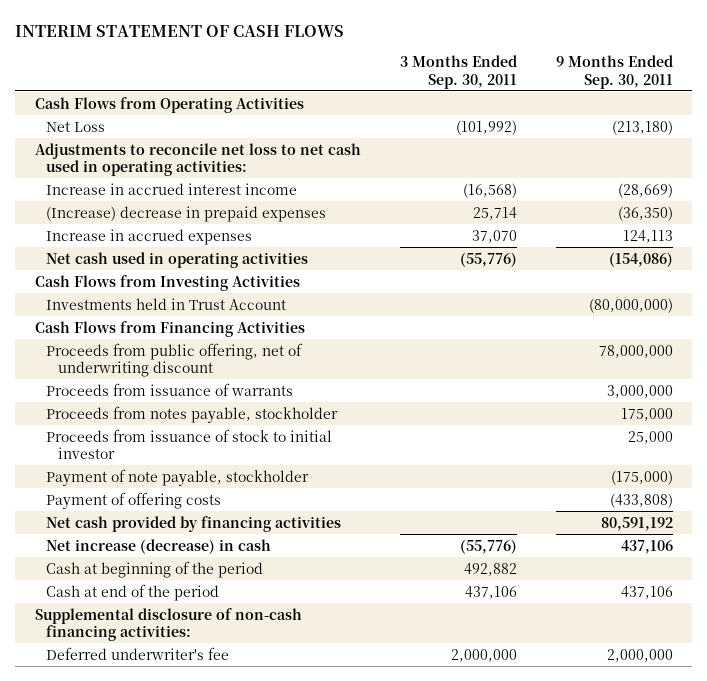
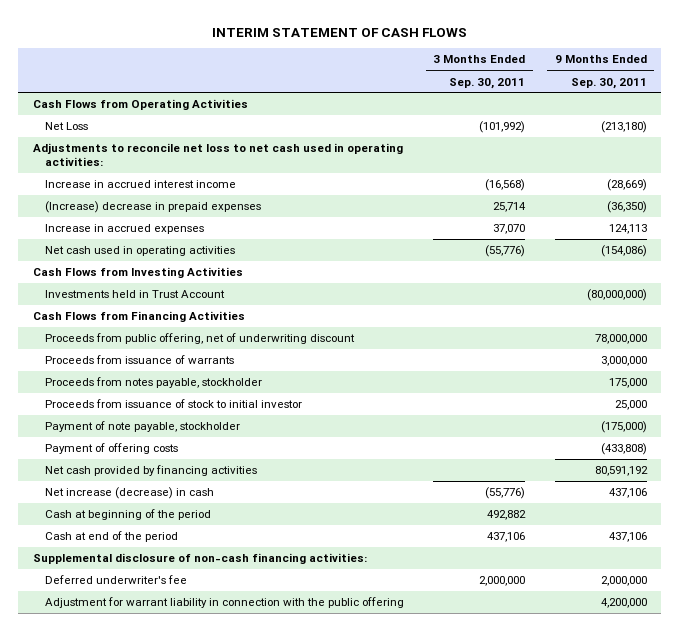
none -> [45,597,405,609] Adjustment for warrant liability in connection with the public offering

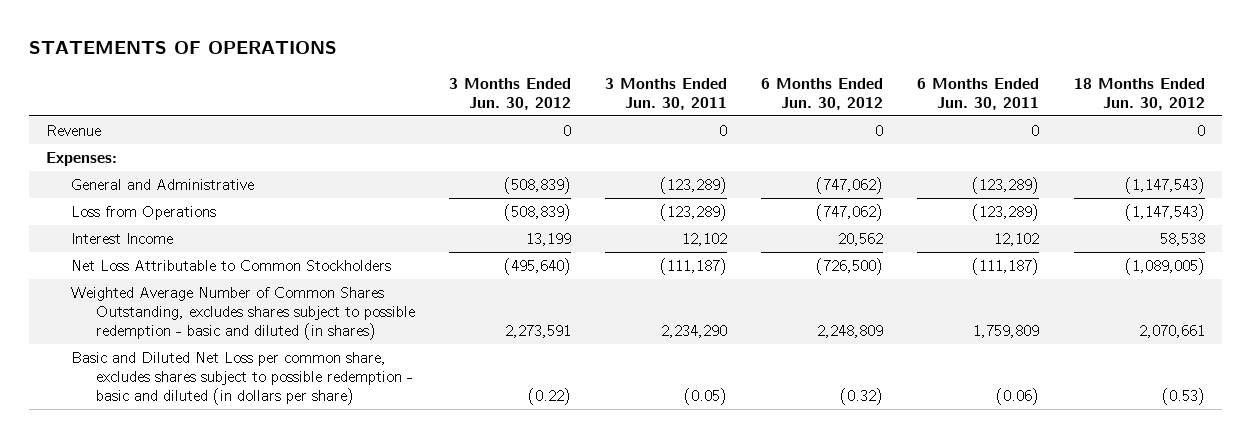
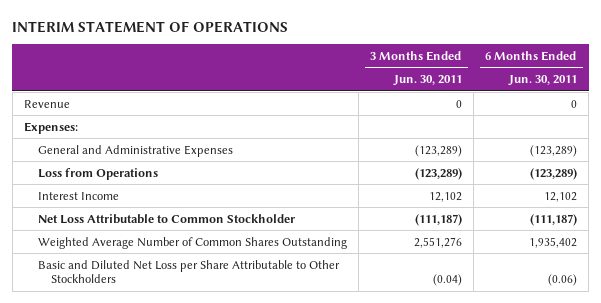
[28,40,337,54] STATEMENTS OF OPERATIONS -> [12,20,289,33] INTERIM STATEMENT OF OPERATIONS
[448,77,571,110] 3 Months Ended Jun. 30, 2012 -> none
[761,77,884,110] 6 Months Ended Jun. 30, 2012 -> none
[1073,77,1205,110] 18 Months Ended Jun. 30, 2012 -> none
[70,179,254,191] General and Administrative -> [37,144,233,157] General and Administrative Expenses
[70,260,391,272] Net Loss Attributable to Common Stockholders -> [37,213,295,224] Net Loss Attributable to Common Stockholder
[70,287,415,341] Weighted Average Number of Common Shares Outstanding, excludes shares subject to possible redemption - basic and diluted (in shares) -> [37,236,347,249] Weighted Average Number of Common Shares Outstanding
[661,325,728,339] 2,234,290 -> [413,236,462,248] 2,551,276
[973,325,1040,339] 1,759,809 -> [528,236,577,248] 1,935,402
[70,352,413,406] Basic and Diluted Net Loss per common share, excludes shares subject to possible redemption - basic and diluted (in dollars per share) -> [37,259,340,284] Basic and Diluted Net Loss per Share Attributable to Other Stockholders
[684,388,728,406] (0.05) -> [432,274,462,287] (0.04)

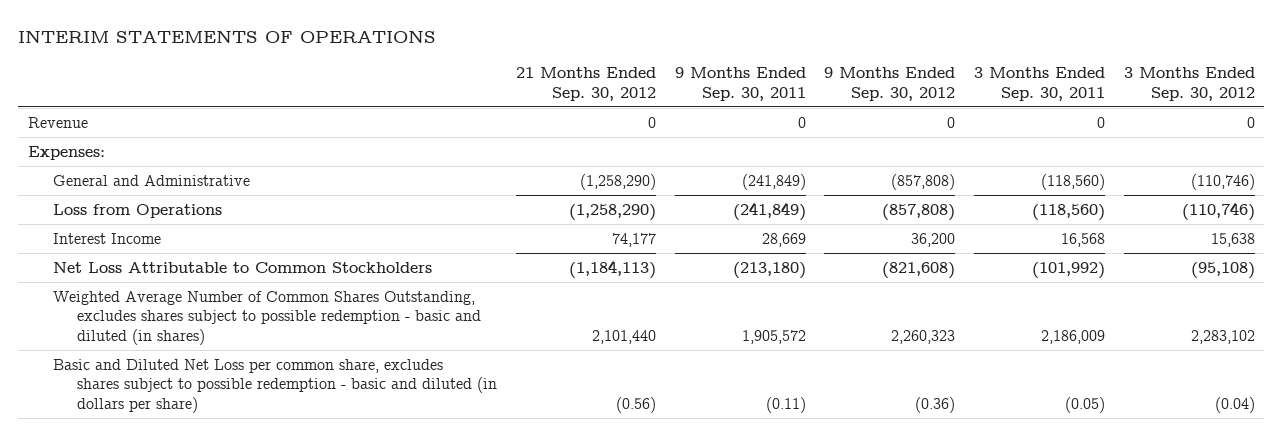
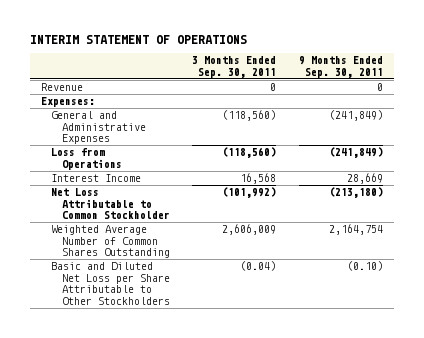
[18,29,437,43] INTERIM STATEMENTS OF OPERATIONS -> [29,34,247,44] INTERIM STATEMENT OF OPERATIONS
[515,67,656,101] 21 Months Ended Sep. 30, 2012 -> none
[824,67,956,101] 9 Months Ended Sep. 30, 2012 -> none
[1123,67,1255,101] 3 Months Ended Sep. 30, 2012 -> none
[52,174,250,186] General and Administrative -> [51,111,146,145] General and Administrative Expenses
[52,261,432,273] Net Loss Attributable to Common Stockholders -> [51,188,170,220] Net Loss Attributable to Common Stockholder
[52,290,482,345] Weighted Average Number of Common Shares Outstanding, excludes shares subject to possible redemption - basic and diluted (in shares) -> [51,225,170,259] Weighted Average Number of Common Shares Outstanding
[741,329,806,344] 1,905,572 -> [329,224,384,236] 2,164,754
[1040,329,1105,344] 2,186,009 -> [222,224,277,236] 2,606,009
[52,358,498,413] Basic and Diluted Net Loss per common share, excludes shares subject to possible redemption - basic and diluted (in dollars per share) -> [51,262,170,305] Basic and Diluted Net Loss per Share Attributable to Other Stockholders
[765,396,806,413] (0.11) -> [347,261,384,272] (0.10)
[1064,396,1105,413] (0.05) -> [240,261,277,272] (0.04)

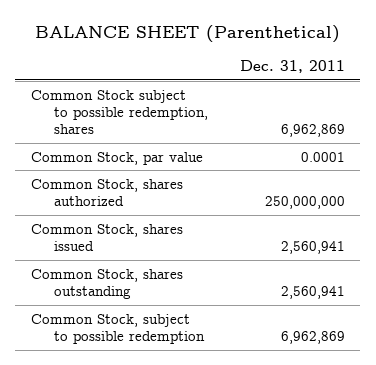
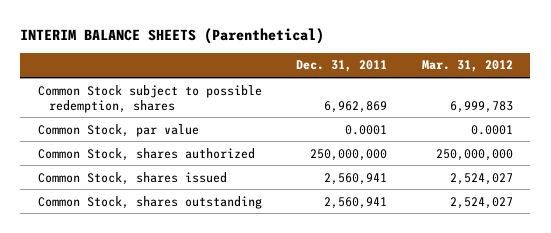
[34,25,340,44] BALANCE SHEET (Parenthetical) -> [20,28,325,45] INTERIM BALANCE SHEETS (Parenthetical)
none -> [421,60,513,73] Mar. 31, 2012
[31,313,206,344] Common Stock, subject to possible redemption -> none

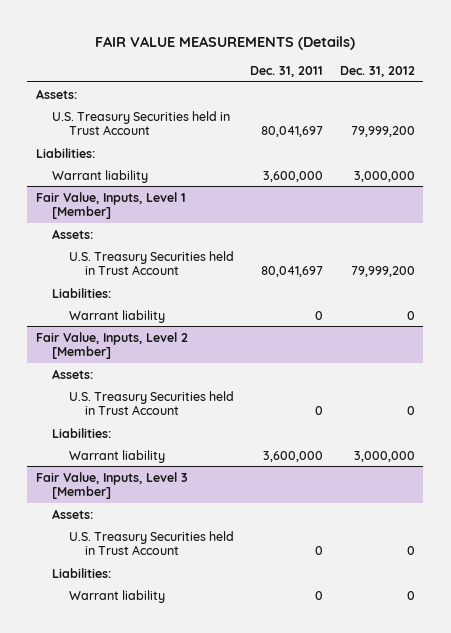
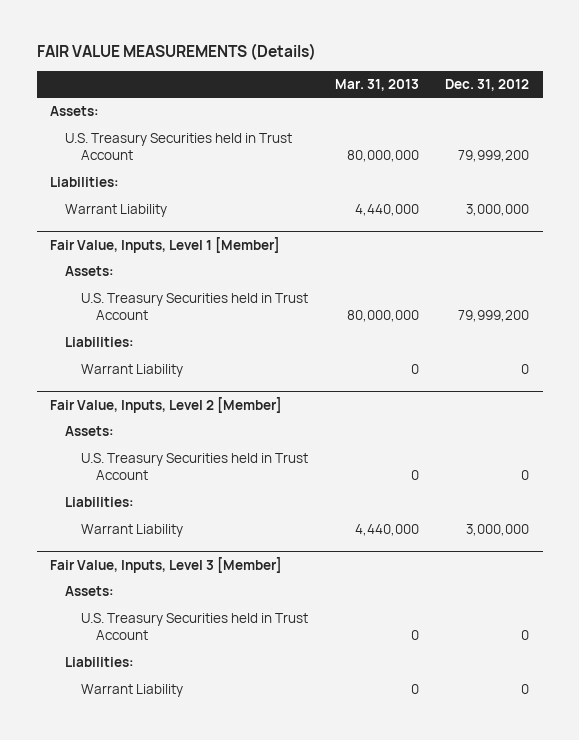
[250,66,324,78] Dec. 31, 2011 -> none
none -> [334,78,419,91] Mar. 31, 2013
[52,169,149,183] Warrant liability -> [65,204,168,218] Warrant Liability
[68,309,165,323] Warrant liability -> [80,364,183,378] Warrant Liability
[68,449,165,463] Warrant liability -> [80,524,183,538] Warrant Liability
[68,589,165,603] Warrant liability -> [80,684,183,698] Warrant Liability

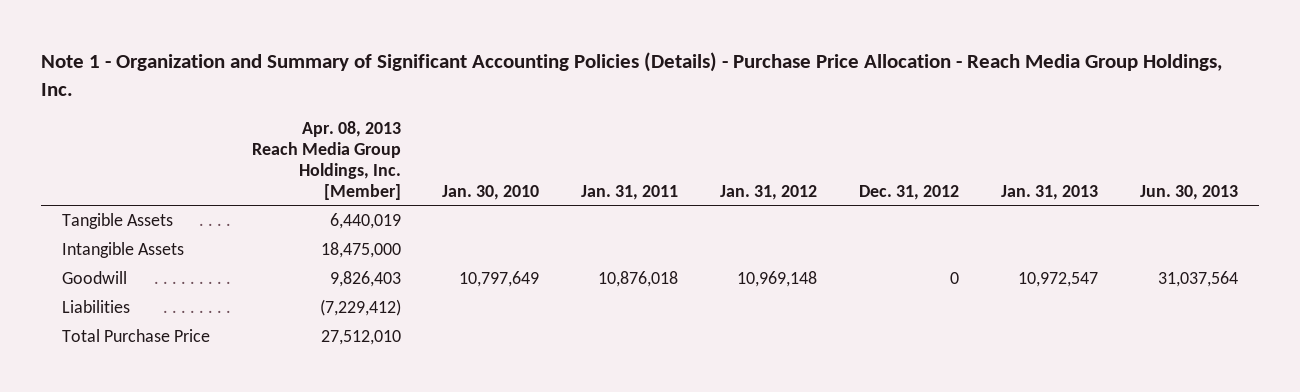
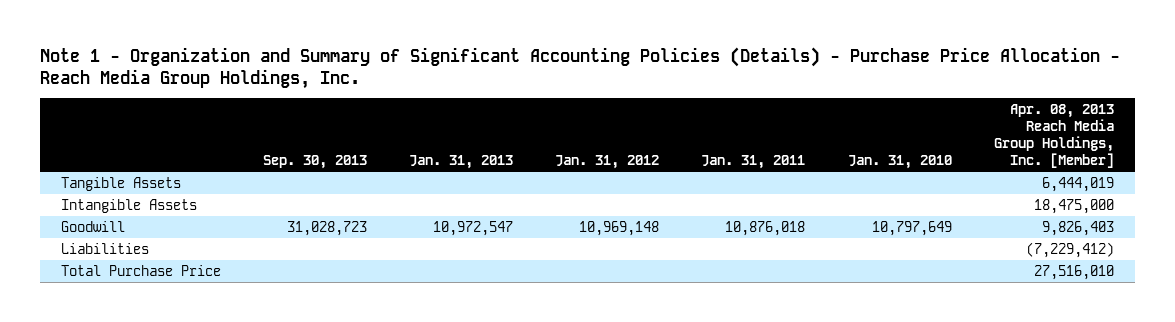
[442,184,540,200] Jan. 30, 2010 -> none
[859,184,960,200] Dec. 31, 2012 -> none
[1139,184,1238,200] Jun. 30, 2013 -> none
none -> [263,155,368,170] Sep. 30, 2013
none -> [847,155,952,170] Jan. 31, 2010
[329,213,401,230] 6,440,019 -> [1041,177,1114,193] 6,444,019
[320,330,401,346] 27,512,010 -> [1033,265,1114,281] 27,516,010

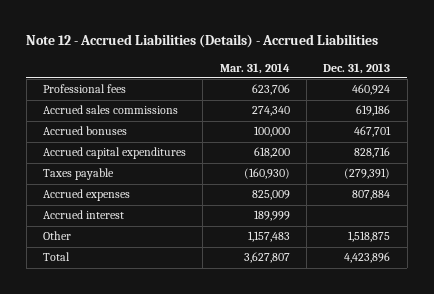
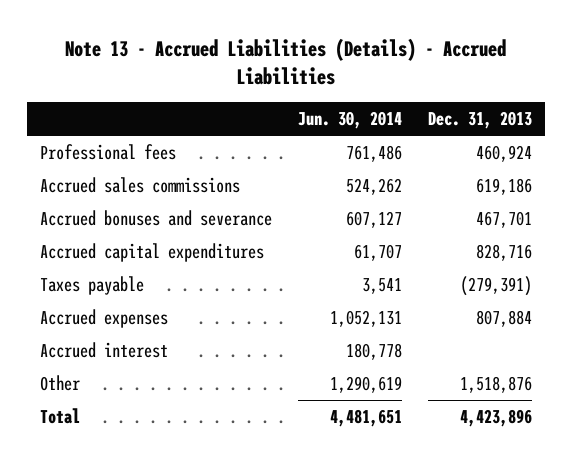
[26,34,379,49] Note 12 - Accrued Liabilities (Details) - Accrued Liabilities -> [64,37,506,86] Note 13 - Accrued Liabilities (Details) - Accrued Liabilities
[219,62,290,74] Mar. 31, 2014 -> none
none -> [297,111,402,130] Jun. 30, 2014
[43,126,128,136] Accrued bonuses -> [40,209,273,226] Accrued bonuses and severance
[348,231,391,243] 1,518,875 -> [459,375,532,393] 1,518,876

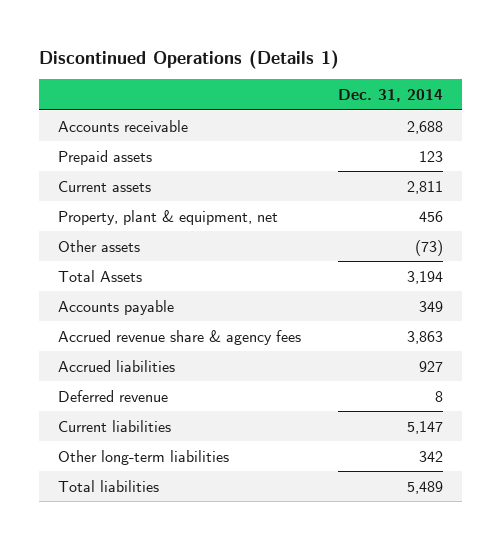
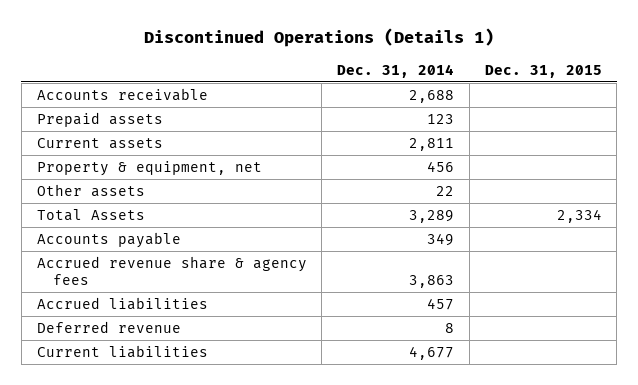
none -> [484,64,602,78] Dec. 31, 2015
[57,209,278,225] Property, plant & equipment, net -> [36,161,262,177] Property & equipment, net
[414,239,443,256] (73) -> [436,186,455,197] 22
[406,270,443,284] 3,194 -> [409,210,455,224] 3,289
[418,360,443,372] 927 -> [427,298,455,311] 457
[57,449,229,465] Other long-term liabilities -> none
[57,479,159,492] Total liabilities -> none
[406,420,443,434] 5,147 -> [409,346,455,361] 4,677

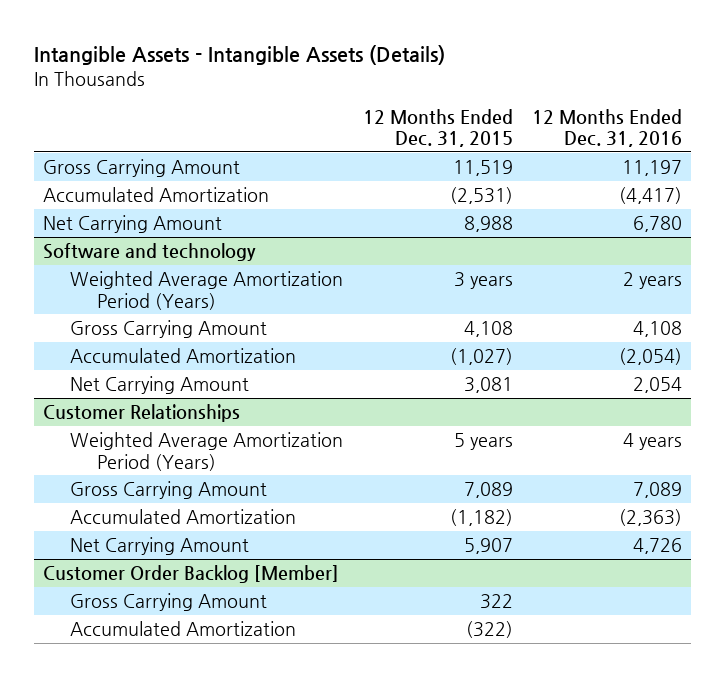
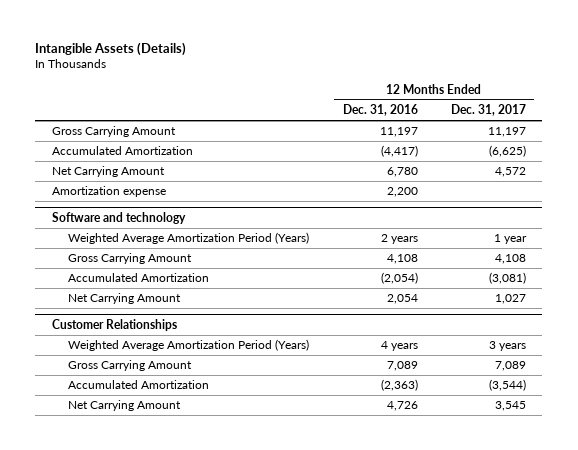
[33,45,445,66] Intangible Assets - Intangible Assets (Details) -> [35,41,187,56] Intangible Assets (Details)
[362,108,513,148] 12 Months Ended Dec. 31, 2015 -> none
none -> [450,104,526,117] Dec. 31, 2017
none -> [51,186,166,198] Amortization expense
[43,565,340,584] Customer Order Backlog [Member] -> none
[70,593,268,612] Gross Carrying Amount -> none
[70,621,297,637] Accumulated Amortization -> none

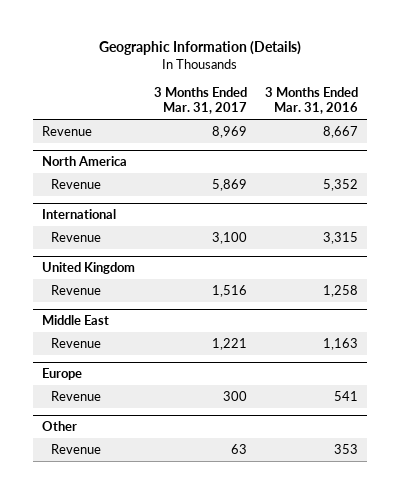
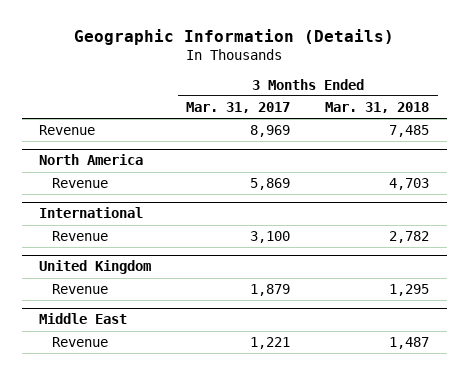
[265,87,359,115] 3 Months Ended Mar. 31, 2016 -> none
none -> [325,101,430,113] Mar. 31, 2018
[211,284,247,297] 1,516 -> [250,284,291,297] 1,879
[42,368,83,381] Europe -> none
[51,390,102,401] Revenue -> none
[42,421,78,432] Other -> none
[51,443,102,454] Revenue -> none

